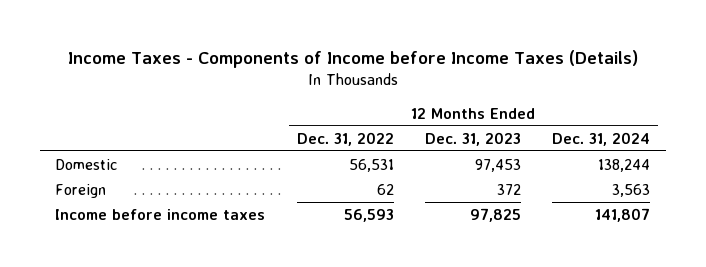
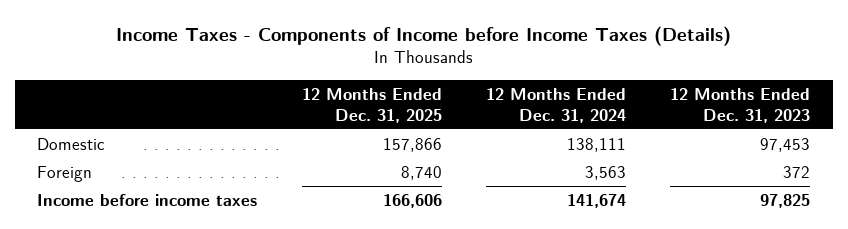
[296,131,394,146] Dec. 31, 2022 -> none
none -> [301,87,442,123] 12 Months Ended Dec. 31, 2025
[598,158,651,172] 138,244 -> [567,137,627,152] 138,111
[595,207,651,222] 141,807 -> [567,193,627,208] 141,674

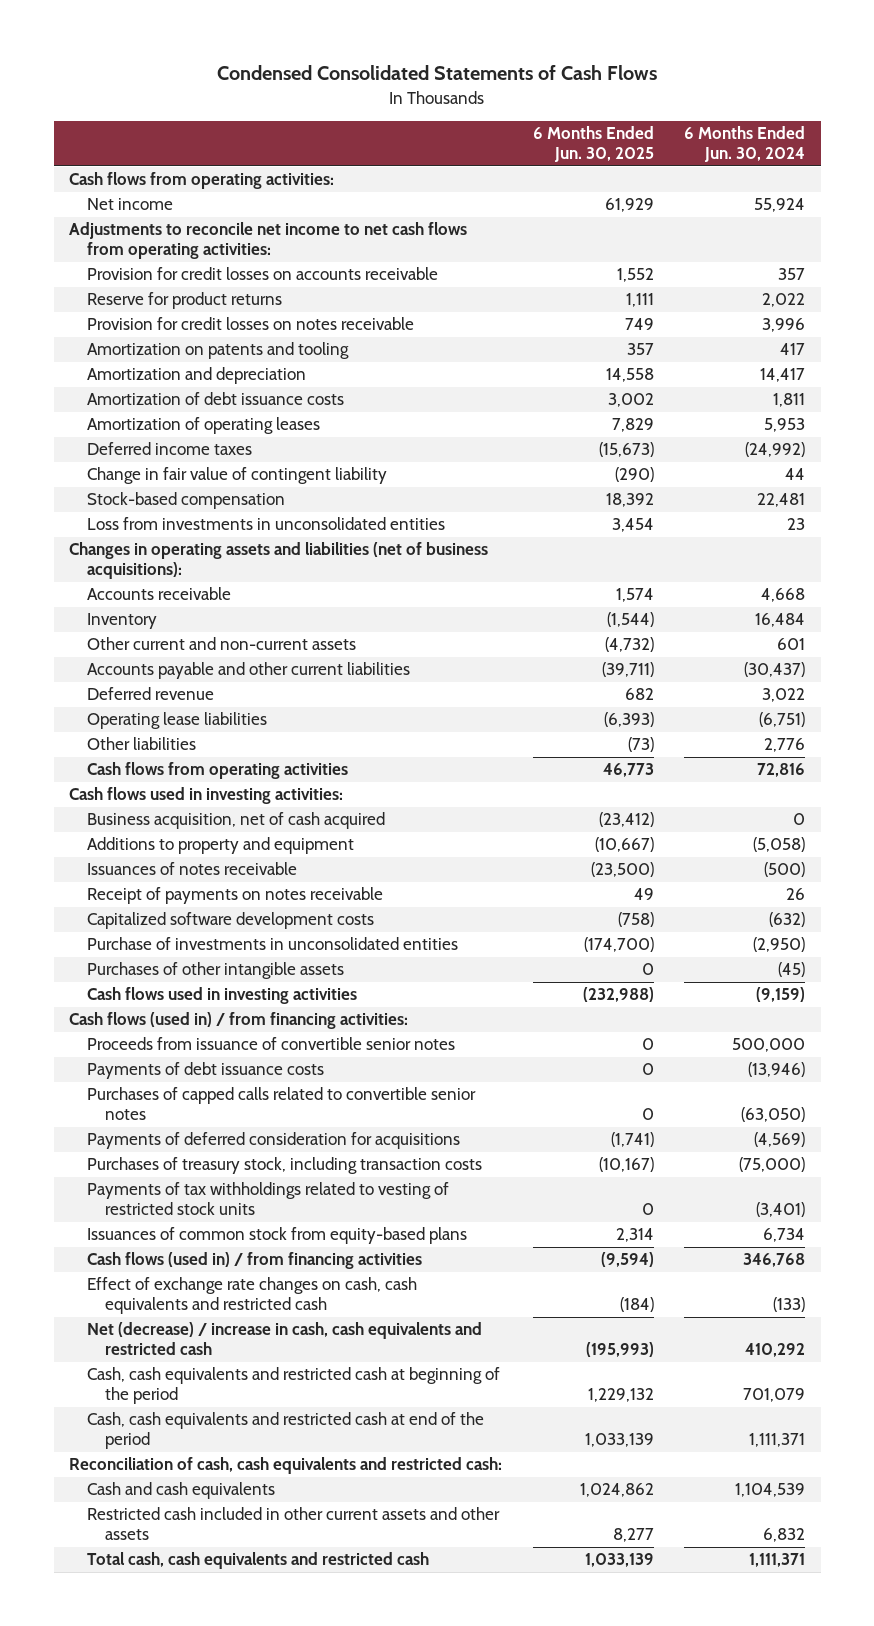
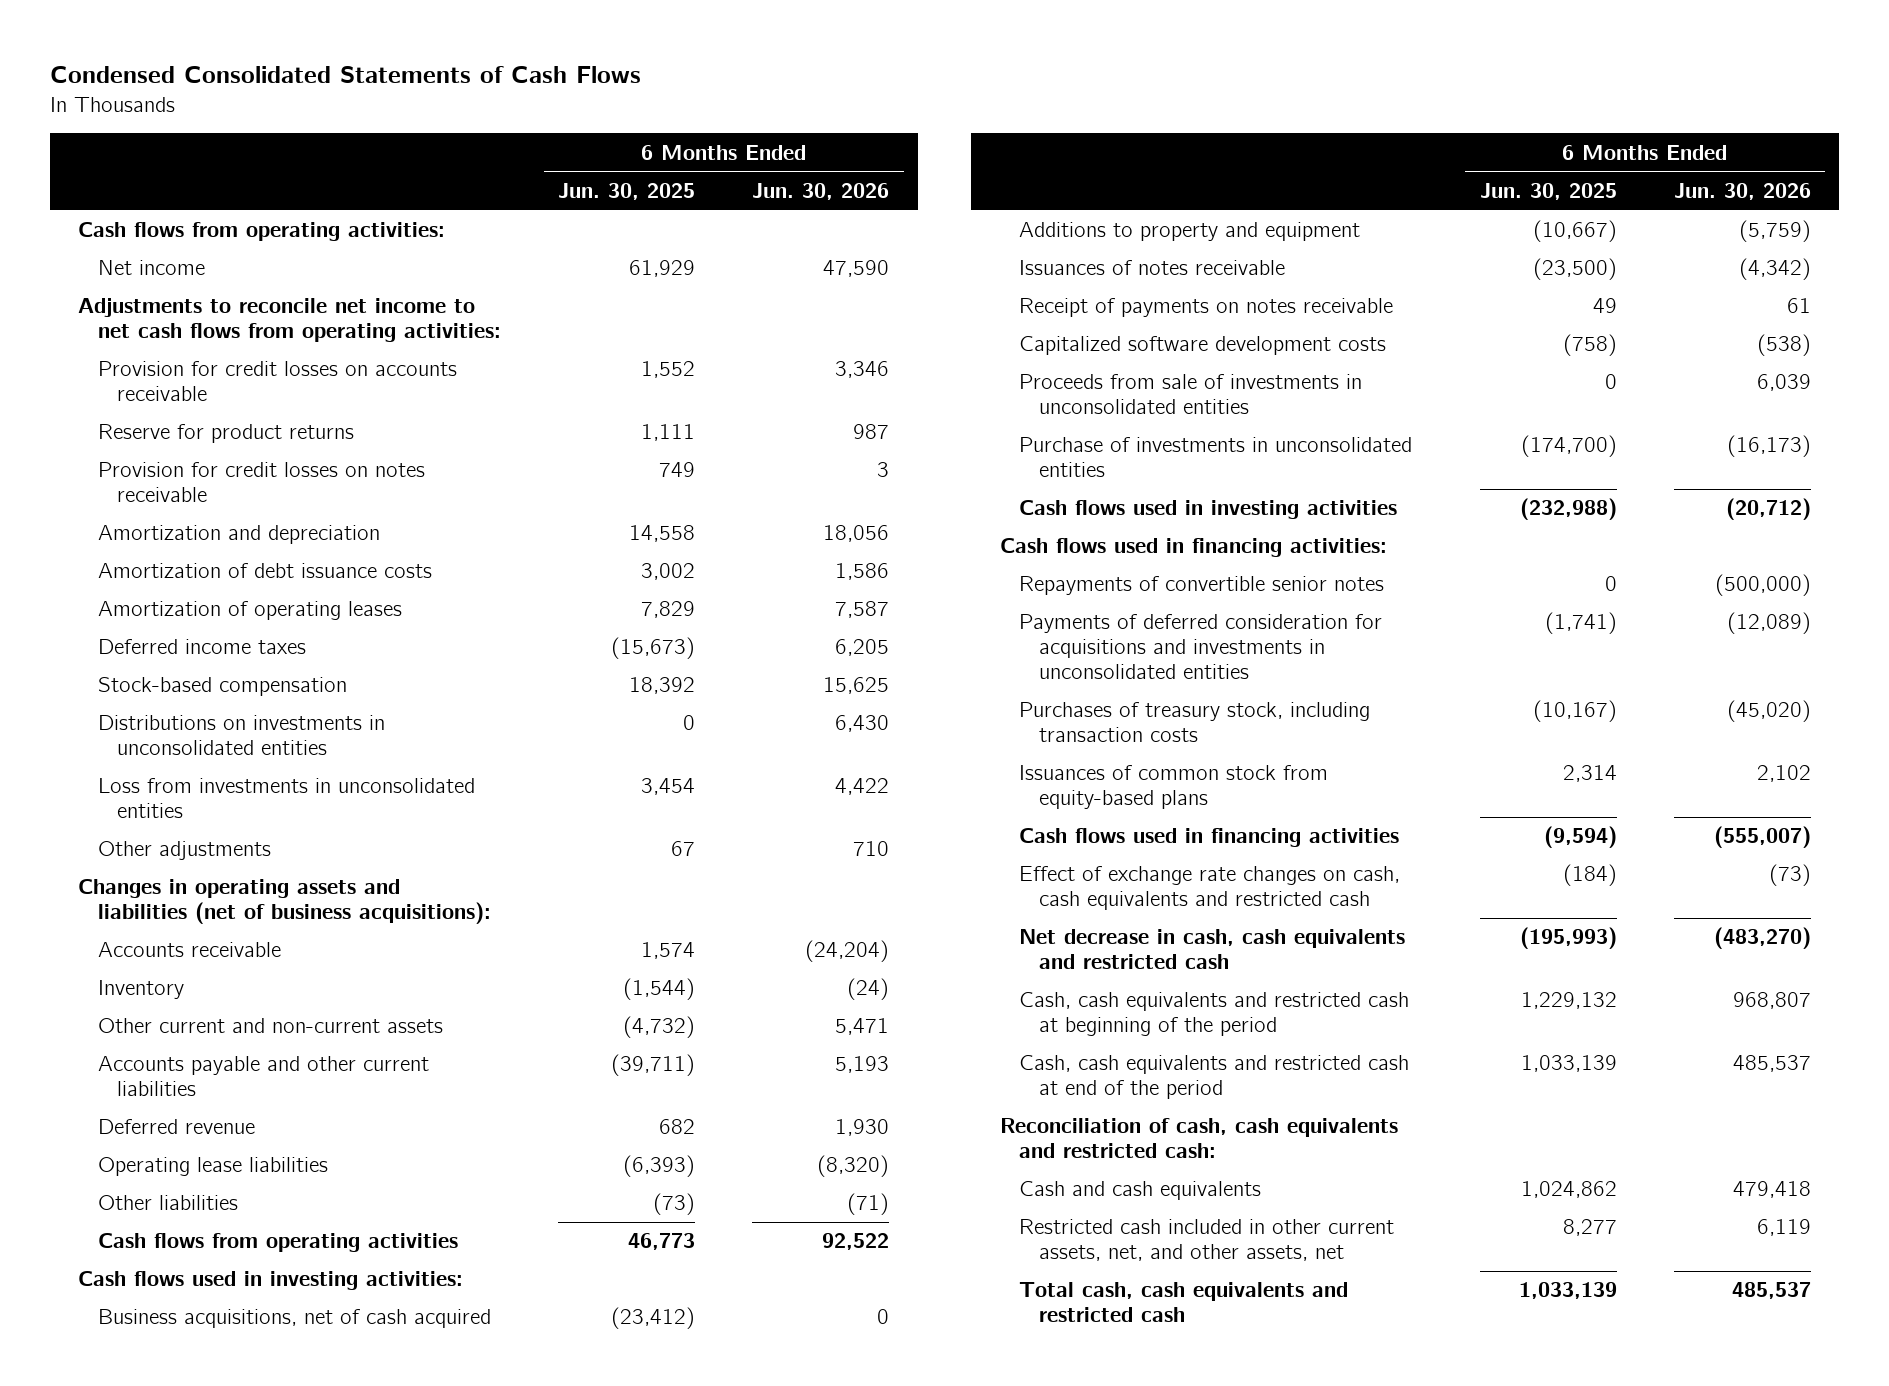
[684,126,806,163] 6 Months Ended Jun. 30, 2024 -> none
none -> [752,182,890,200] Jun. 30, 2026
[87,342,350,360] Amortization on patents and tooling -> none
[87,467,388,485] Change in fair value of contingent liability -> none
none -> [97,715,385,756] Distributions on investments in unconsolidated entities
none -> [97,841,271,861] Other adjustments
[87,812,386,830] Business acquisition, net of cash acquired -> [97,1309,491,1329] Business acquisitions, net of cash acquired
none -> [1019,374,1363,415] Proceeds from sale of investments in unconsolidated entities
[87,962,345,980] Purchases of other intangible assets -> none
[87,1062,325,1080] Payments of debt issuance costs -> none
[87,1087,477,1121] Purchases of capped calls related to convertible senior notes -> none
[69,1012,409,1030] Cash flows (used in) / from financing activities: -> [999,538,1387,558] Cash flows used in financing activities:
[87,1037,456,1051] Proceeds from issuance of convertible senior notes -> [1019,576,1385,596] Repayments of convertible senior notes
[87,1132,461,1150] Payments of deferred consideration for acquisitions -> [1019,614,1383,680] Payments of deferred consideration for acquisitions and investments in unconsolidated entities
[87,1182,450,1216] Payments of tax withholdings related to vesting of restricted stock units -> none
[87,1252,423,1270] Cash flows (used in) / from financing activities -> [1019,828,1400,848] Cash flows used in financing activities
[87,1322,483,1356] Net (decrease) / increase in cash, cash equivalents and restricted cash -> [1019,929,1406,970] Net decrease in cash, cash equivalents and restricted cash
[87,1507,501,1541] Restricted cash included in other current assets and other assets -> [1019,1219,1395,1262] Restricted cash included in other current assets, net, and other assets, net

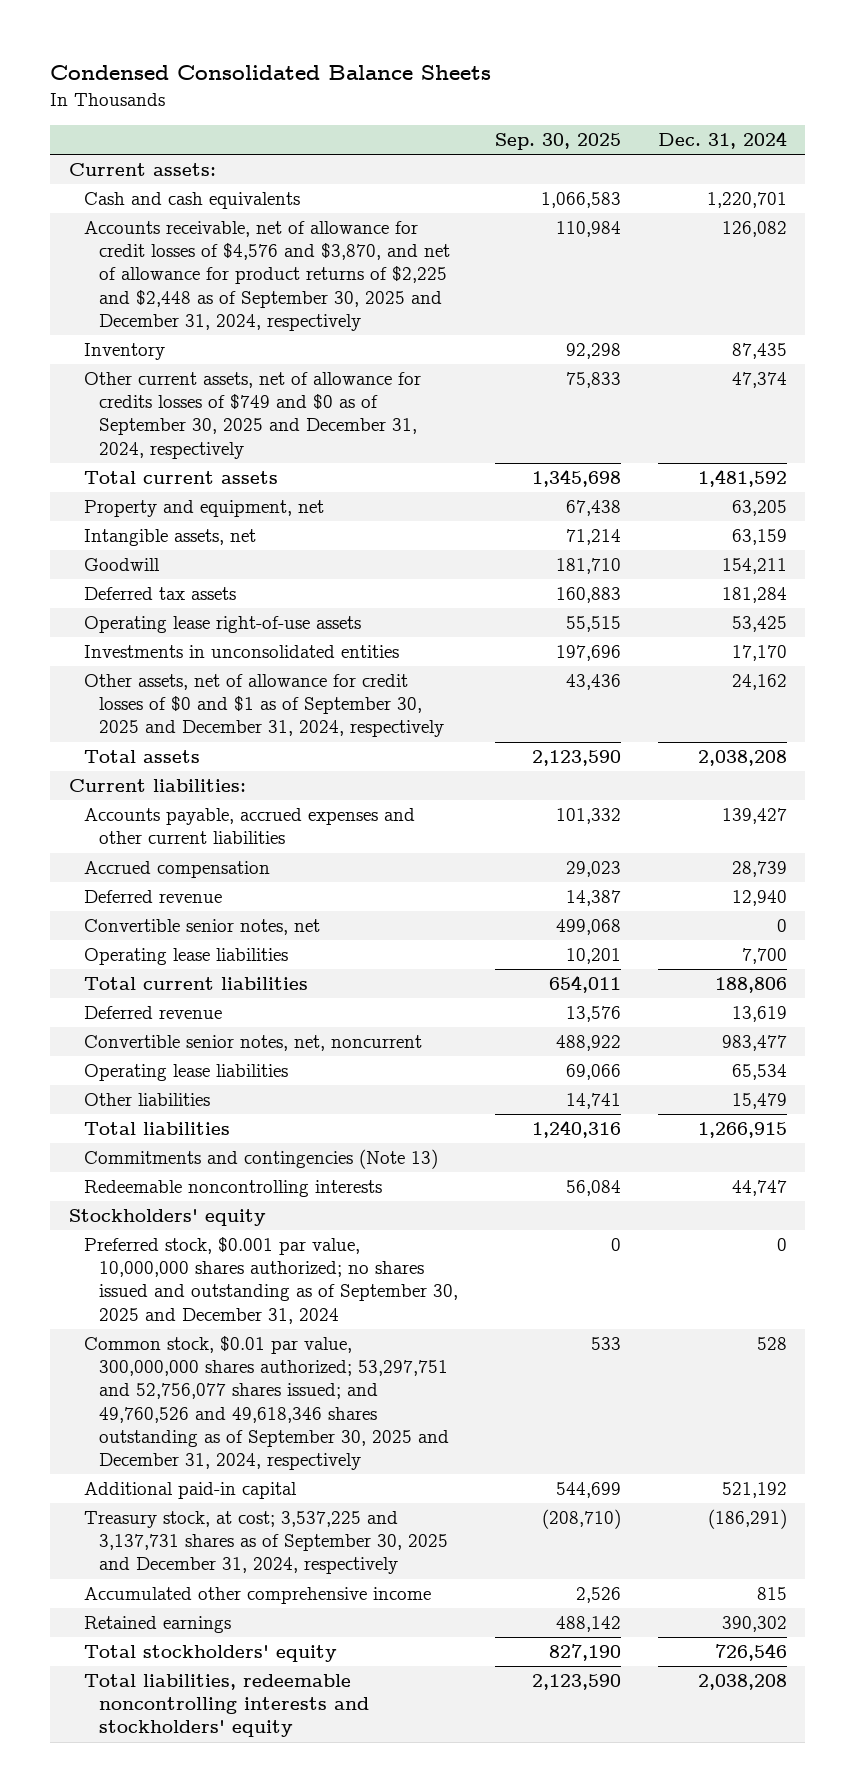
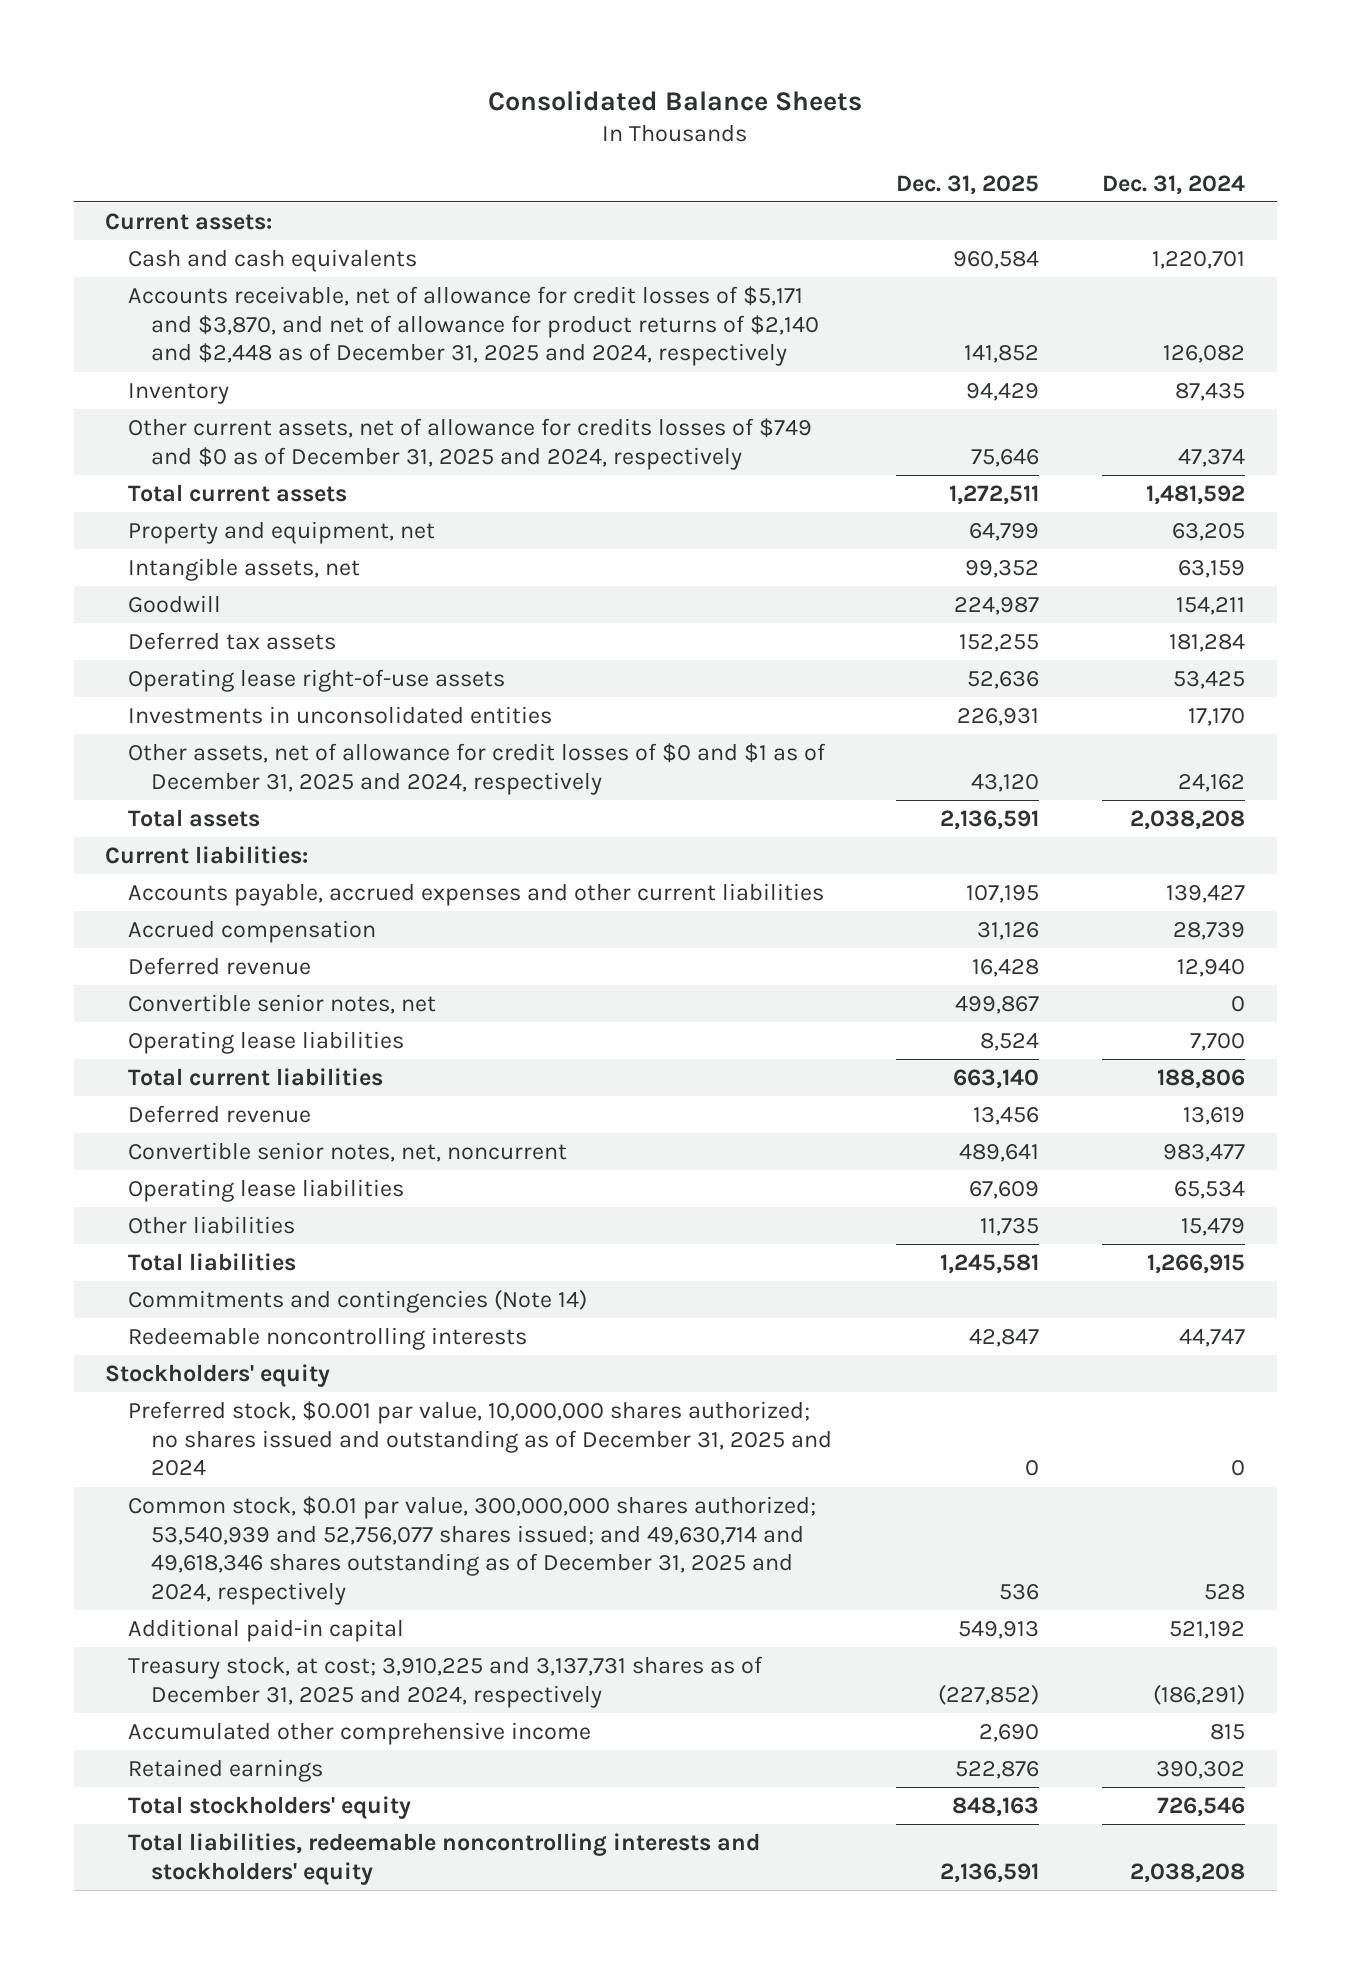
[50,64,492,80] Condensed Consolidated Balance Sheets -> [488,89,863,111] Consolidated Balance Sheets
[495,133,622,151] Sep. 30, 2025 -> none
none -> [895,174,1039,195] Dec. 31, 2025
[83,221,451,331] Accounts receivable, net of allowance for credit losses of $4,576 and $3,870, and net of allowance for product returns of $2,225 and $2,448 as of September 30, 2025 and December 31, 2024, respectively -> [128,285,820,367] Accounts receivable, net of allowance for credit losses of $5,171 and $3,870, and net of allowance for product returns of $2,140 and $2,448 as of December 31, 2025 and 2024, respectively
[83,372,421,459] Other current assets, net of allowance for credits losses of $749 and $0 as of September 30, 2025 and December 31, 2024, respectively -> [128,417,813,470] Other current assets, net of allowance for credits losses of $749 and $0 as of December 31, 2025 and 2024, respectively
[83,674,445,738] Other assets, net of allowance for credit losses of $0 and $1 as of September 30, 2025 and December 31, 2024, respectively -> [128,742,827,795] Other assets, net of allowance for credit losses of $0 and $1 as of December 31, 2025 and 2024, respectively
[83,1149,438,1170] Commitments and contingencies (Note 13) -> [128,1288,588,1313] Commitments and contingencies (Note 14)
[83,1237,459,1324] Preferred stock, $0.001 par value, 10,000,000 shares authorized; no shares issued and outstanding as of September 30, 2025 and December 31, 2024 -> [128,1400,833,1477] Preferred stock, $0.001 par value, 10,000,000 shares authorized; no shares issued and outstanding as of December 31, 2025 and 2024
[83,1336,450,1470] Common stock, $0.01 par value, 300,000,000 shares authorized; 53,297,751 and 52,756,077 shares issued; and 49,760,526 and 49,618,346 shares outstanding as of September 30, 2025 and December 31, 2024, respectively -> [128,1495,817,1606] Common stock, $0.01 par value, 300,000,000 shares authorized; 53,540,939 and 52,756,077 shares issued; and 49,630,714 and 49,618,346 shares outstanding as of December 31, 2025 and 2024, respectively
[83,1511,449,1575] Treasury stock, at cost; 3,537,225 and 3,137,731 shares as of September 30, 2025 and December 31, 2024, respectively -> [128,1655,764,1708] Treasury stock, at cost; 3,910,225 and 3,137,731 shares as of December 31, 2025 and 2024, respectively

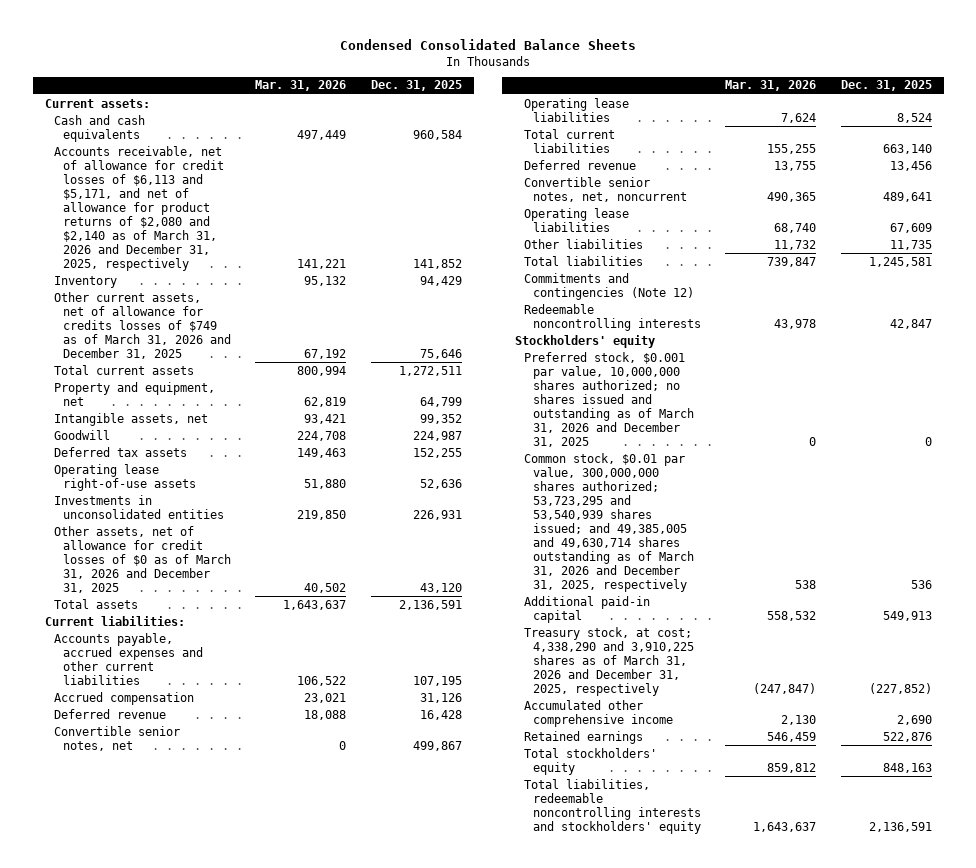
[488,89,863,111] Consolidated Balance Sheets -> [340,39,637,51] Condensed Consolidated Balance Sheets
[1102,174,1246,195] Dec. 31, 2024 -> none
none -> [255,80,347,92] Mar. 31, 2026
[128,285,820,367] Accounts receivable, net of allowance for credit losses of $5,171 and $3,870, and net of allowance for product returns of $2,140 and $2,448 as of December 31, 2025 and 2024, respectively -> [53,145,225,271] Accounts receivable, net of allowance for credit losses of $6,113 and $5,171, and net of allowance for product returns of $2,080 and $2,140 as of March 31, 2026 and December 31, 2025, respectively
[128,417,813,470] Other current assets, net of allowance for credits losses of $749 and $0 as of December 31, 2025 and 2024, respectively -> [53,291,232,359] Other current assets, net of allowance for credits losses of $749 as of March 31, 2026 and December 31, 2025
[128,742,827,795] Other assets, net of allowance for credit losses of $0 and $1 as of December 31, 2025 and 2024, respectively -> [53,525,232,593] Other assets, net of allowance for credit losses of $0 as of March 31, 2026 and December 31, 2025
[128,1288,588,1313] Commitments and contingencies (Note 14) -> [523,272,694,300] Commitments and contingencies (Note 12)
[128,1400,833,1477] Preferred stock, $0.001 par value, 10,000,000 shares authorized; no shares issued and outstanding as of December 31, 2025 and 2024 -> [523,351,694,447] Preferred stock, $0.001 par value, 10,000,000 shares authorized; no shares issued and outstanding as of March 31, 2026 and December 31, 2025
[128,1495,817,1606] Common stock, $0.01 par value, 300,000,000 shares authorized; 53,540,939 and 52,756,077 shares issued; and 49,630,714 and 49,618,346 shares outstanding as of December 31, 2025 and 2024, respectively -> [523,452,694,592] Common stock, $0.01 par value, 300,000,000 shares authorized; 53,723,295 and 53,540,939 shares issued; and 49,385,005 and 49,630,714 shares outstanding as of March 31, 2026 and December 31, 2025, respectively
[128,1655,764,1708] Treasury stock, at cost; 3,910,225 and 3,137,731 shares as of December 31, 2025 and 2024, respectively -> [523,626,694,696] Treasury stock, at cost; 4,338,290 and 3,910,225 shares as of March 31, 2026 and December 31, 2025, respectively

